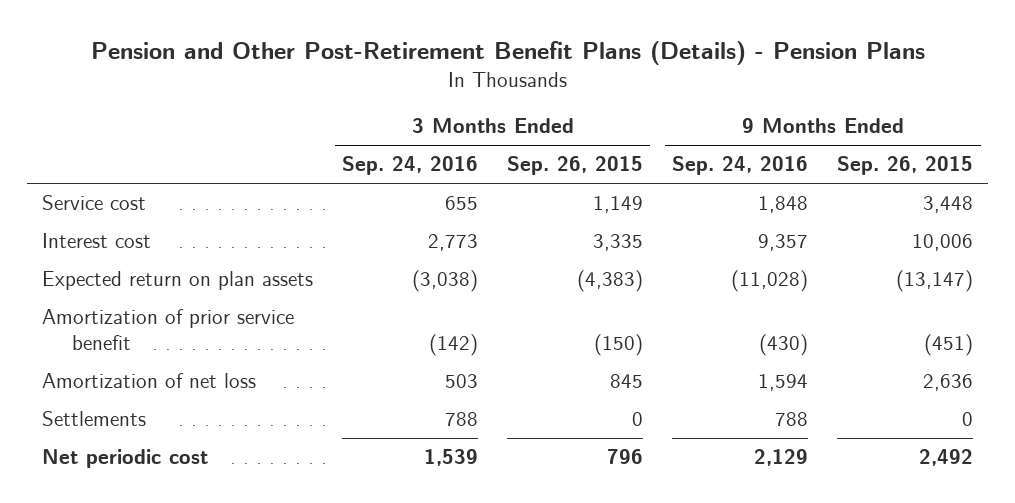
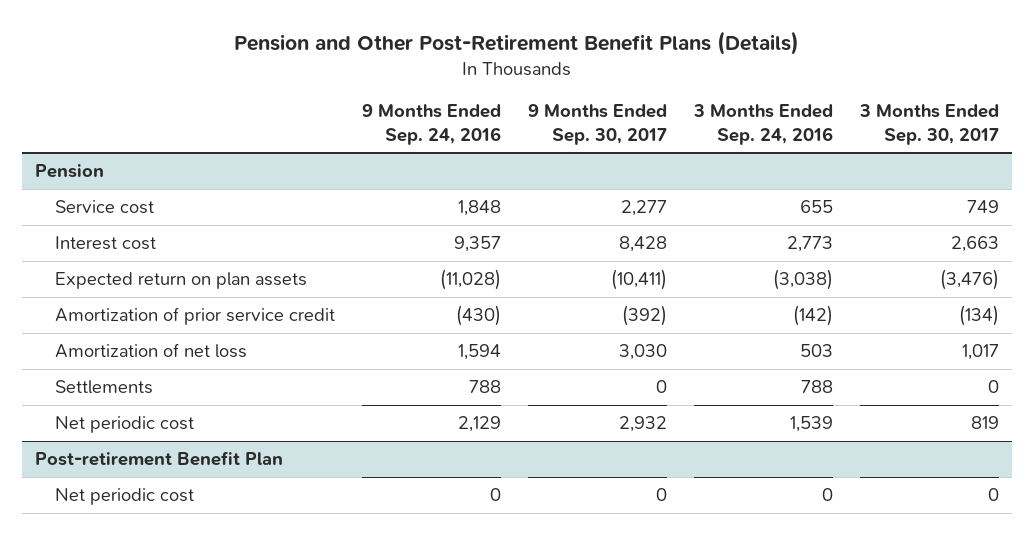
[90,41,925,66] Pension and Other Post-Retirement Benefit Plans (Details) - Pension Plans -> [233,31,799,56] Pension and Other Post-Retirement Benefit Plans (Details)
[507,156,644,176] Sep. 26, 2015 -> none
[837,156,974,176] Sep. 26, 2015 -> none
none -> [528,104,668,145] 9 Months Ended Sep. 30, 2017
none -> [858,104,999,145] 3 Months Ended Sep. 30, 2017
none -> [35,164,105,179] Pension
[41,309,294,350] Amortization of prior service benefit -> [55,307,336,326] Amortization of prior service credit
none -> [35,451,284,467] Post-retirement Benefit Plan
none -> [55,488,195,506] Net periodic cost

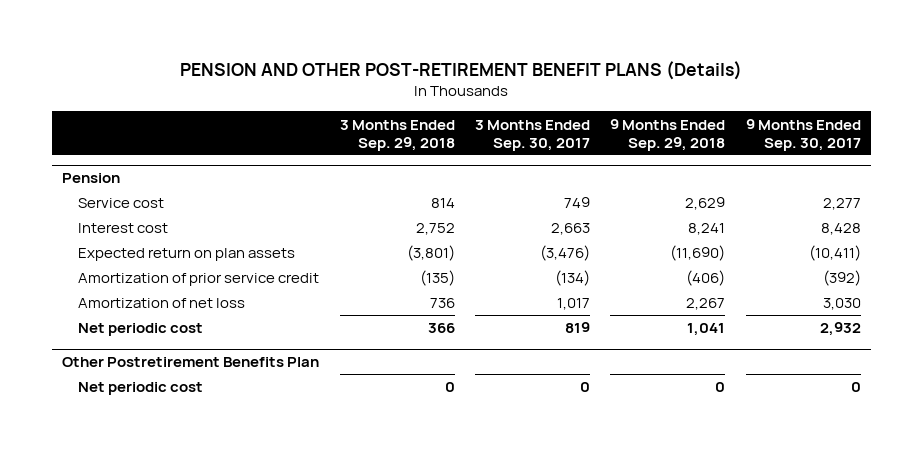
[233,31,799,56] Pension and Other Post-Retirement Benefit Plans (Details) -> [180,60,743,80] PENSION AND OTHER POST-RETIREMENT BENEFIT PLANS (Details)
[362,104,502,145] 9 Months Ended Sep. 24, 2016 -> none
[692,104,833,145] 3 Months Ended Sep. 24, 2016 -> none
none -> [339,119,455,151] 3 Months Ended Sep. 29, 2018
none -> [610,118,726,151] 9 Months Ended Sep. 29, 2018
[55,380,154,395] Settlements -> none
[35,451,284,467] Post-retirement Benefit Plan -> [62,357,320,368] Other Postretirement Benefits Plan

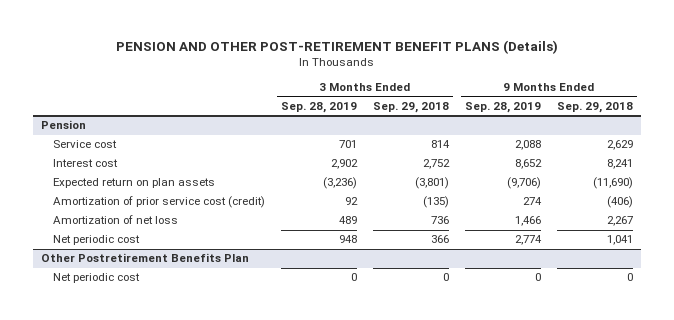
[474,119,590,151] 3 Months Ended Sep. 30, 2017 -> none
[745,118,861,151] 9 Months Ended Sep. 30, 2017 -> none
none -> [281,102,358,114] Sep. 28, 2019
none -> [465,102,542,114] Sep. 28, 2019
[78,273,320,287] Amortization of prior service credit -> [53,196,266,209] Amortization of prior service cost (credit)

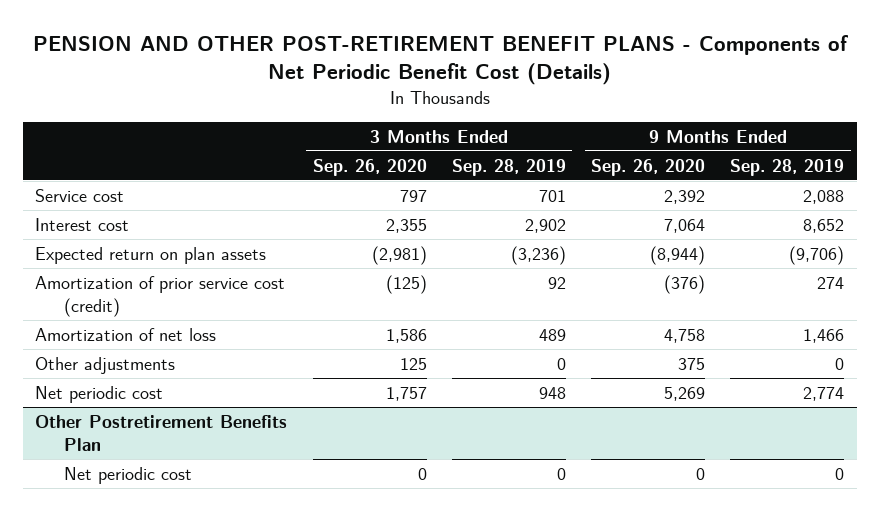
[116,39,559,54] PENSION AND OTHER POST-RETIREMENT BENEFIT PLANS (Details) -> [32,34,848,86] PENSION AND OTHER POST-RETIREMENT BENEFIT PLANS - Components of Net Periodic Benefit Cost (Details)
[373,102,450,114] Sep. 29, 2018 -> none
[557,102,634,114] Sep. 29, 2018 -> none
none -> [312,158,427,176] Sep. 26, 2020
none -> [591,158,706,176] Sep. 26, 2020
[40,120,86,130] Pension -> none
none -> [35,356,176,374] Other adjustments

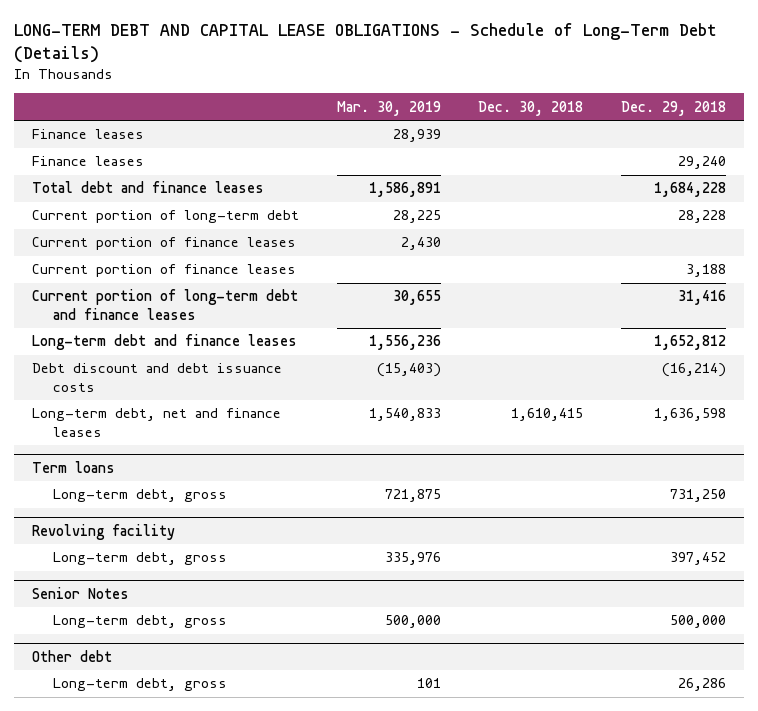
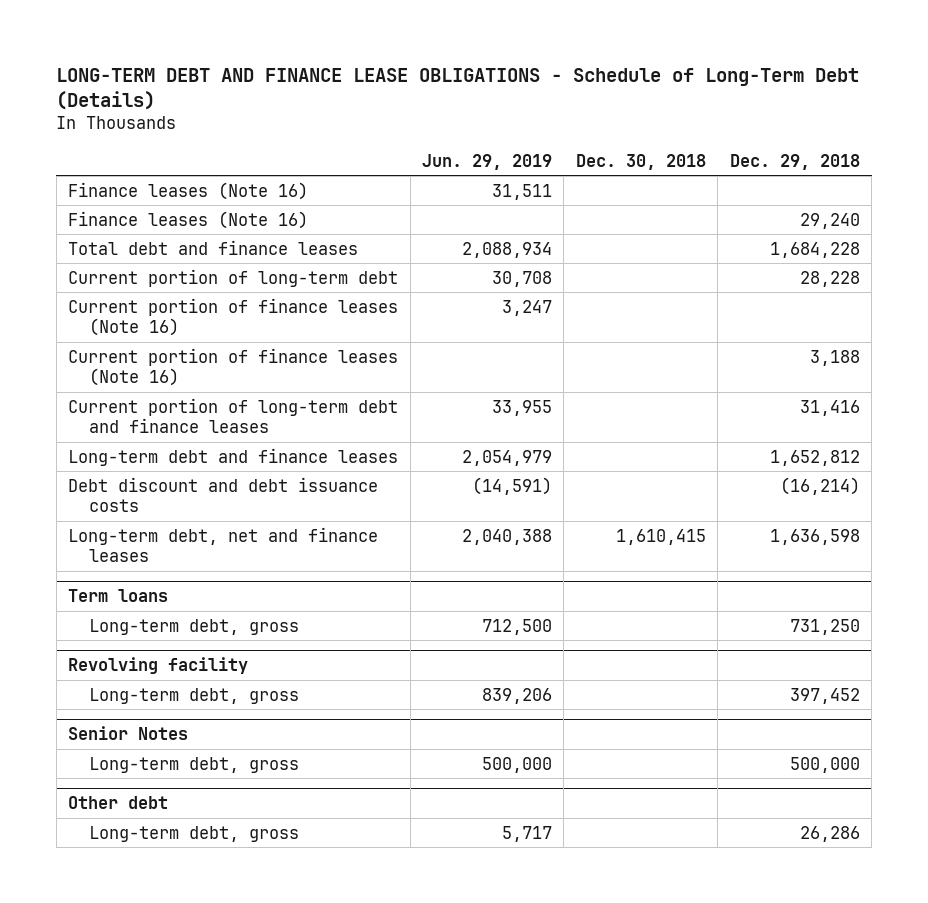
[13,23,717,64] LONG-TERM DEBT AND CAPITAL LEASE OBLIGATIONS - Schedule of Long-Term Debt (Details) -> [56,67,860,111] LONG-TERM DEBT AND FINANCE LEASE OBLIGATIONS - Schedule of Long-Term Debt (Details)
[336,100,441,116] Mar. 30, 2019 -> none
none -> [421,153,552,170] Jun. 29, 2019
[32,129,145,140] Finance leases -> [68,181,309,200] Finance leases (Note 16)
[32,156,145,167] Finance leases -> [68,210,309,229] Finance leases (Note 16)
[32,237,297,251] Current portion of finance leases -> [68,297,399,337] Current portion of finance leases (Note 16)
[32,264,297,278] Current portion of finance leases -> [68,347,399,387] Current portion of finance leases (Note 16)

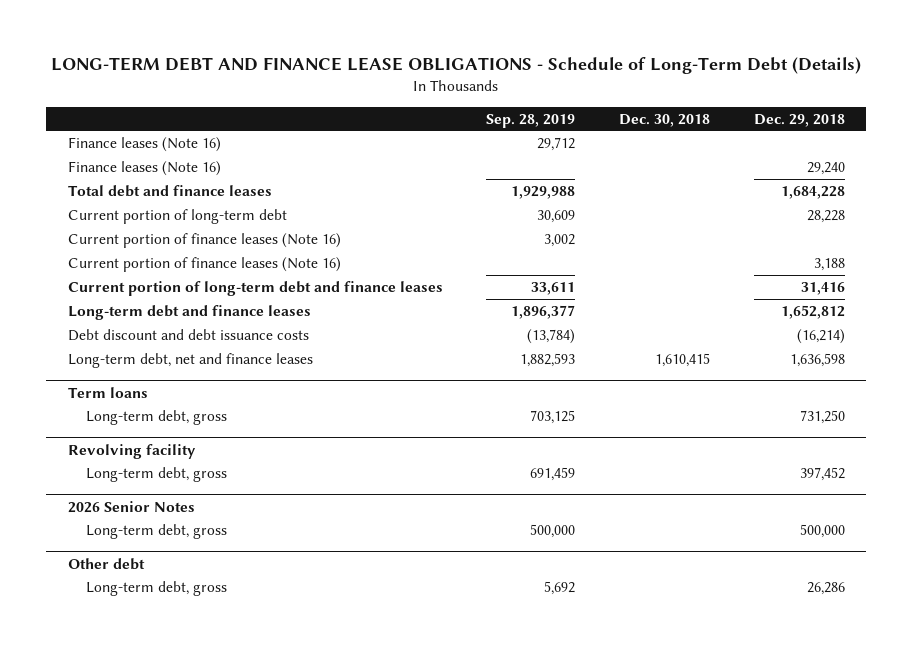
[421,153,552,170] Jun. 29, 2019 -> none
none -> [486,113,576,128] Sep. 28, 2019
[68,726,189,741] Senior Notes -> [67,500,195,513] 2026 Senior Notes

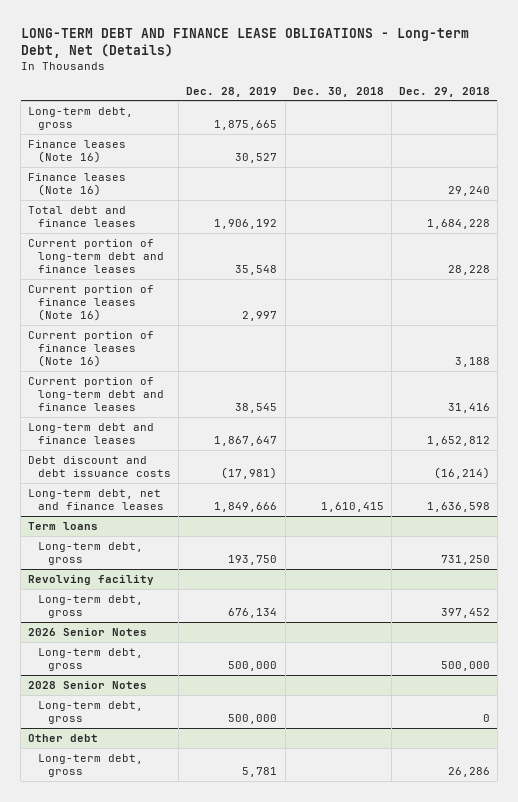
[51,57,862,75] LONG-TERM DEBT AND FINANCE LEASE OBLIGATIONS - Schedule of Long-Term Debt (Details) -> [20,27,469,58] LONG-TERM DEBT AND FINANCE LEASE OBLIGATIONS - Long-term Debt, Net (Details)
[486,113,576,128] Sep. 28, 2019 -> none
none -> [186,86,278,97] Dec. 28, 2019
none -> [28,106,134,131] Long-term debt, gross
[67,208,287,224] Current portion of long-term debt -> [28,238,165,274] Current portion of long-term debt and finance leases
none -> [28,680,148,689] 2028 Senior Notes
none -> [38,700,144,725] Long-term debt, gross

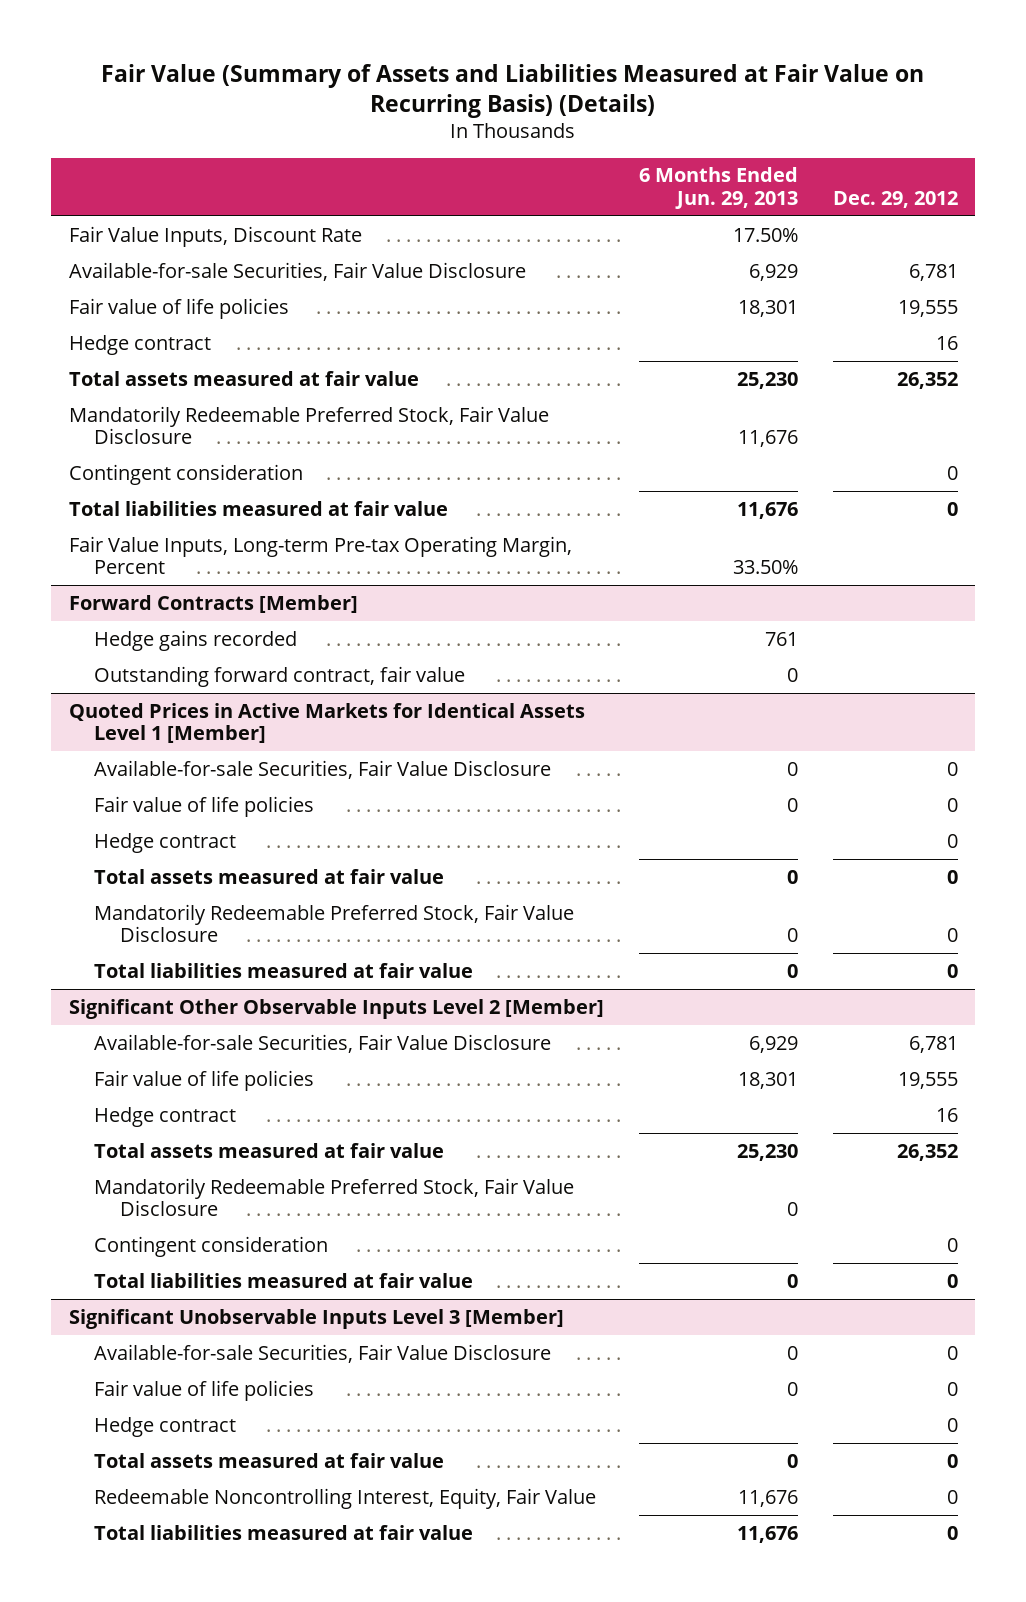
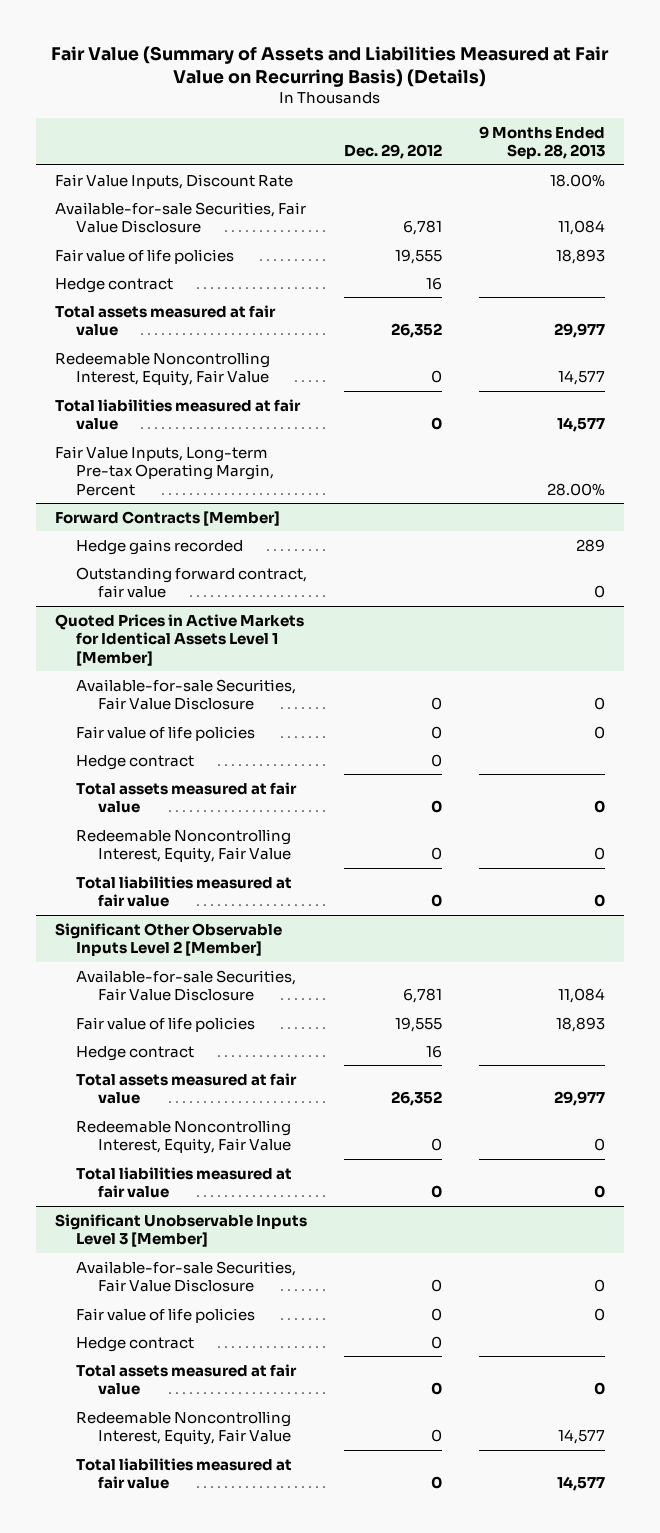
[638,167,798,209] 6 Months Ended Jun. 29, 2013 -> none
none -> [479,125,606,160] 9 Months Ended Sep. 28, 2013
[68,405,549,445] Mandatorily Redeemable Preferred Stock, Fair Value Disclosure -> none
[68,463,303,485] Contingent consideration -> none
none -> [54,351,270,387] Redeemable Noncontrolling Interest, Equity, Fair Value
[94,903,575,943] Mandatorily Redeemable Preferred Stock, Fair Value Disclosure -> none
none -> [76,828,292,864] Redeemable Noncontrolling Interest, Equity, Fair Value
[94,1177,575,1217] Mandatorily Redeemable Preferred Stock, Fair Value Disclosure -> none
[94,1235,329,1257] Contingent consideration -> none
none -> [76,1119,292,1155] Redeemable Noncontrolling Interest, Equity, Fair Value

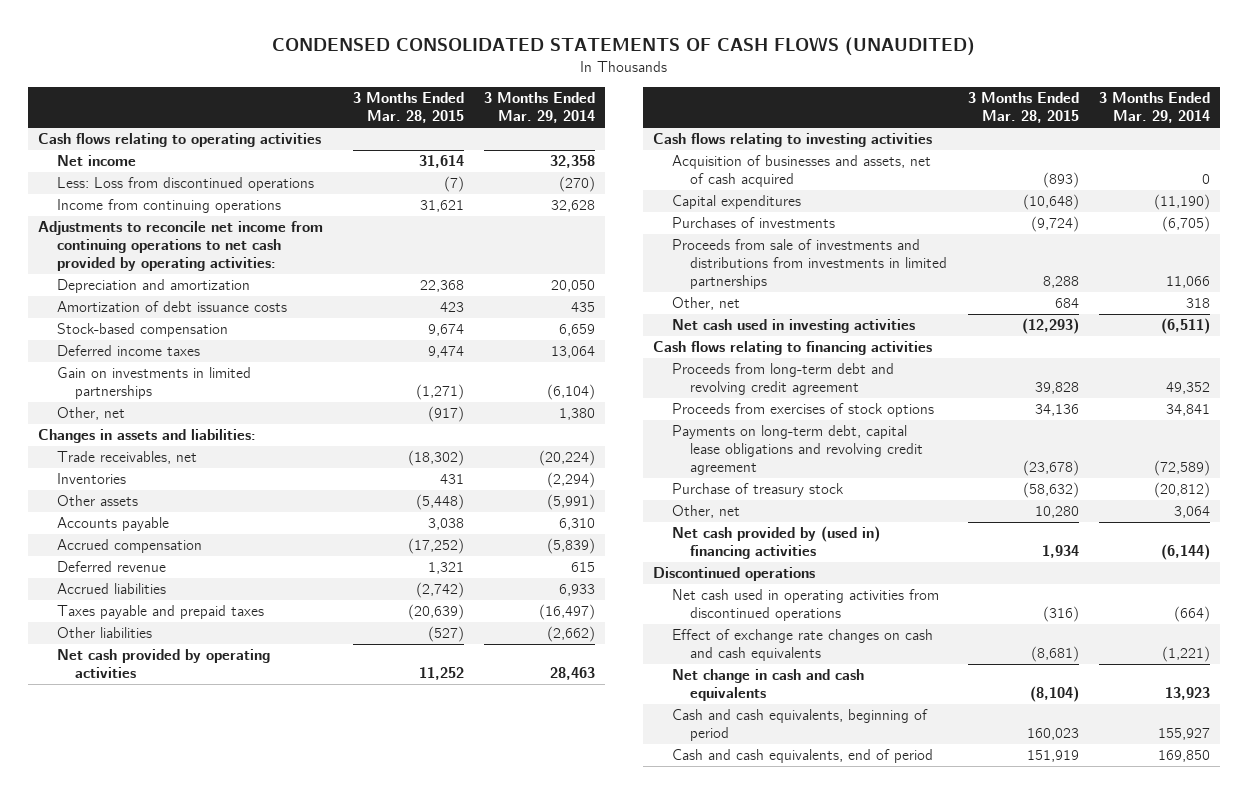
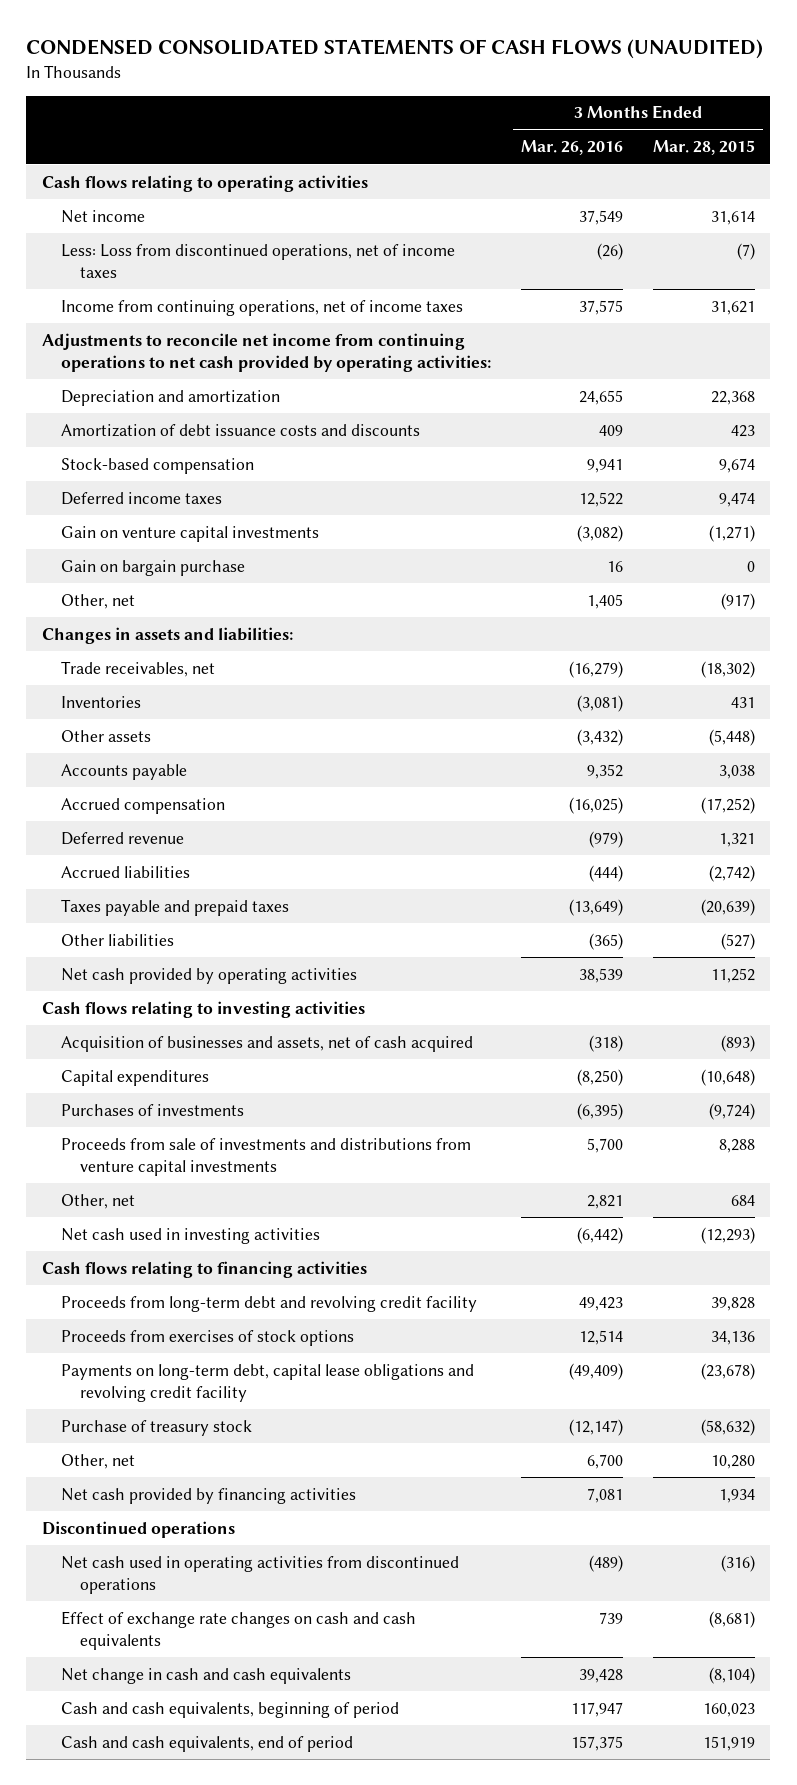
[484,92,596,124] 3 Months Ended Mar. 29, 2014 -> none
none -> [520,140,623,156] Mar. 26, 2016
[56,177,314,192] Less: Loss from discontinued operations -> [60,243,455,278] Less: Loss from discontinued operations, net of income taxes
[56,199,281,214] Income from continuing operations -> [60,299,463,316] Income from continuing operations, net of income taxes
[56,301,287,313] Amortization of debt issuance costs -> [60,423,420,437] Amortization of debt issuance costs and discounts
[56,367,251,400] Gain on investments in limited partnerships -> [60,525,319,542] Gain on venture capital investments
none -> [60,559,245,576] Gain on bargain purchase
[671,239,948,290] Proceeds from sale of investments and distributions from investments in limited partnerships -> [60,1137,471,1176] Proceeds from sale of investments and distributions from venture capital investments
[671,363,894,396] Proceeds from long-term debt and revolving credit agreement -> [60,1295,477,1312] Proceeds from long-term debt and revolving credit facility
[671,425,924,476] Payments on long-term debt, capital lease obligations and revolving credit agreement -> [60,1363,474,1402] Payments on long-term debt, capital lease obligations and revolving credit facility
[671,526,880,560] Net cash provided by (used in) financing activities -> [60,1487,356,1504] Net cash provided by financing activities

